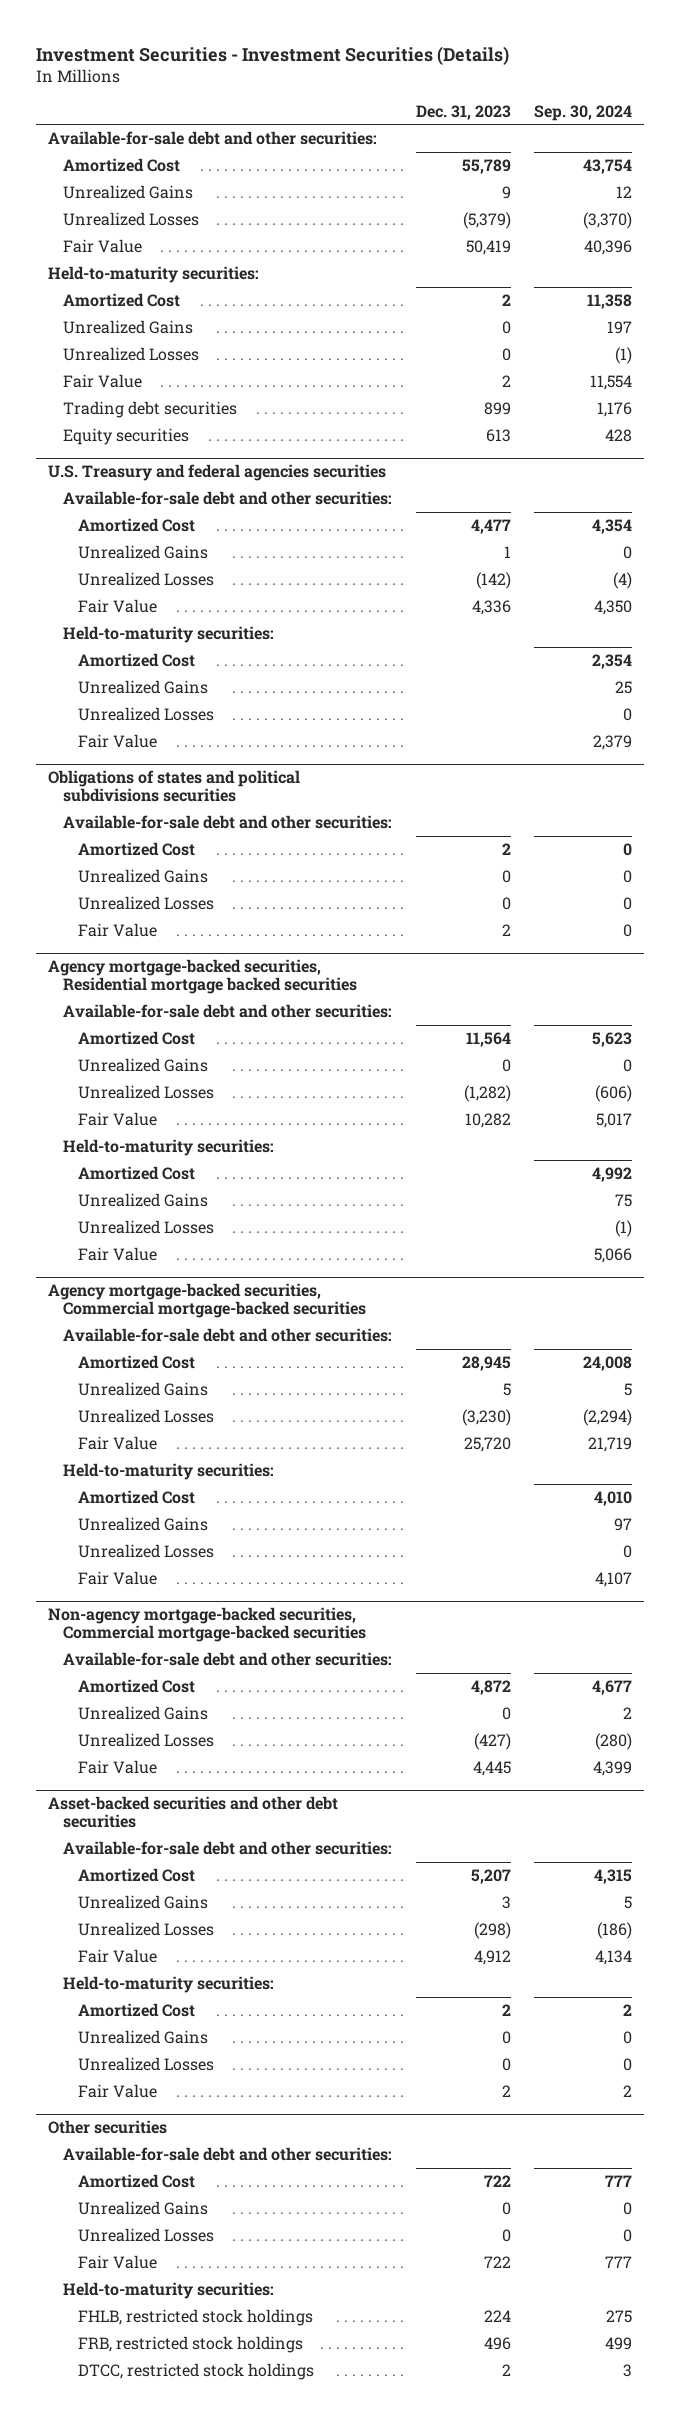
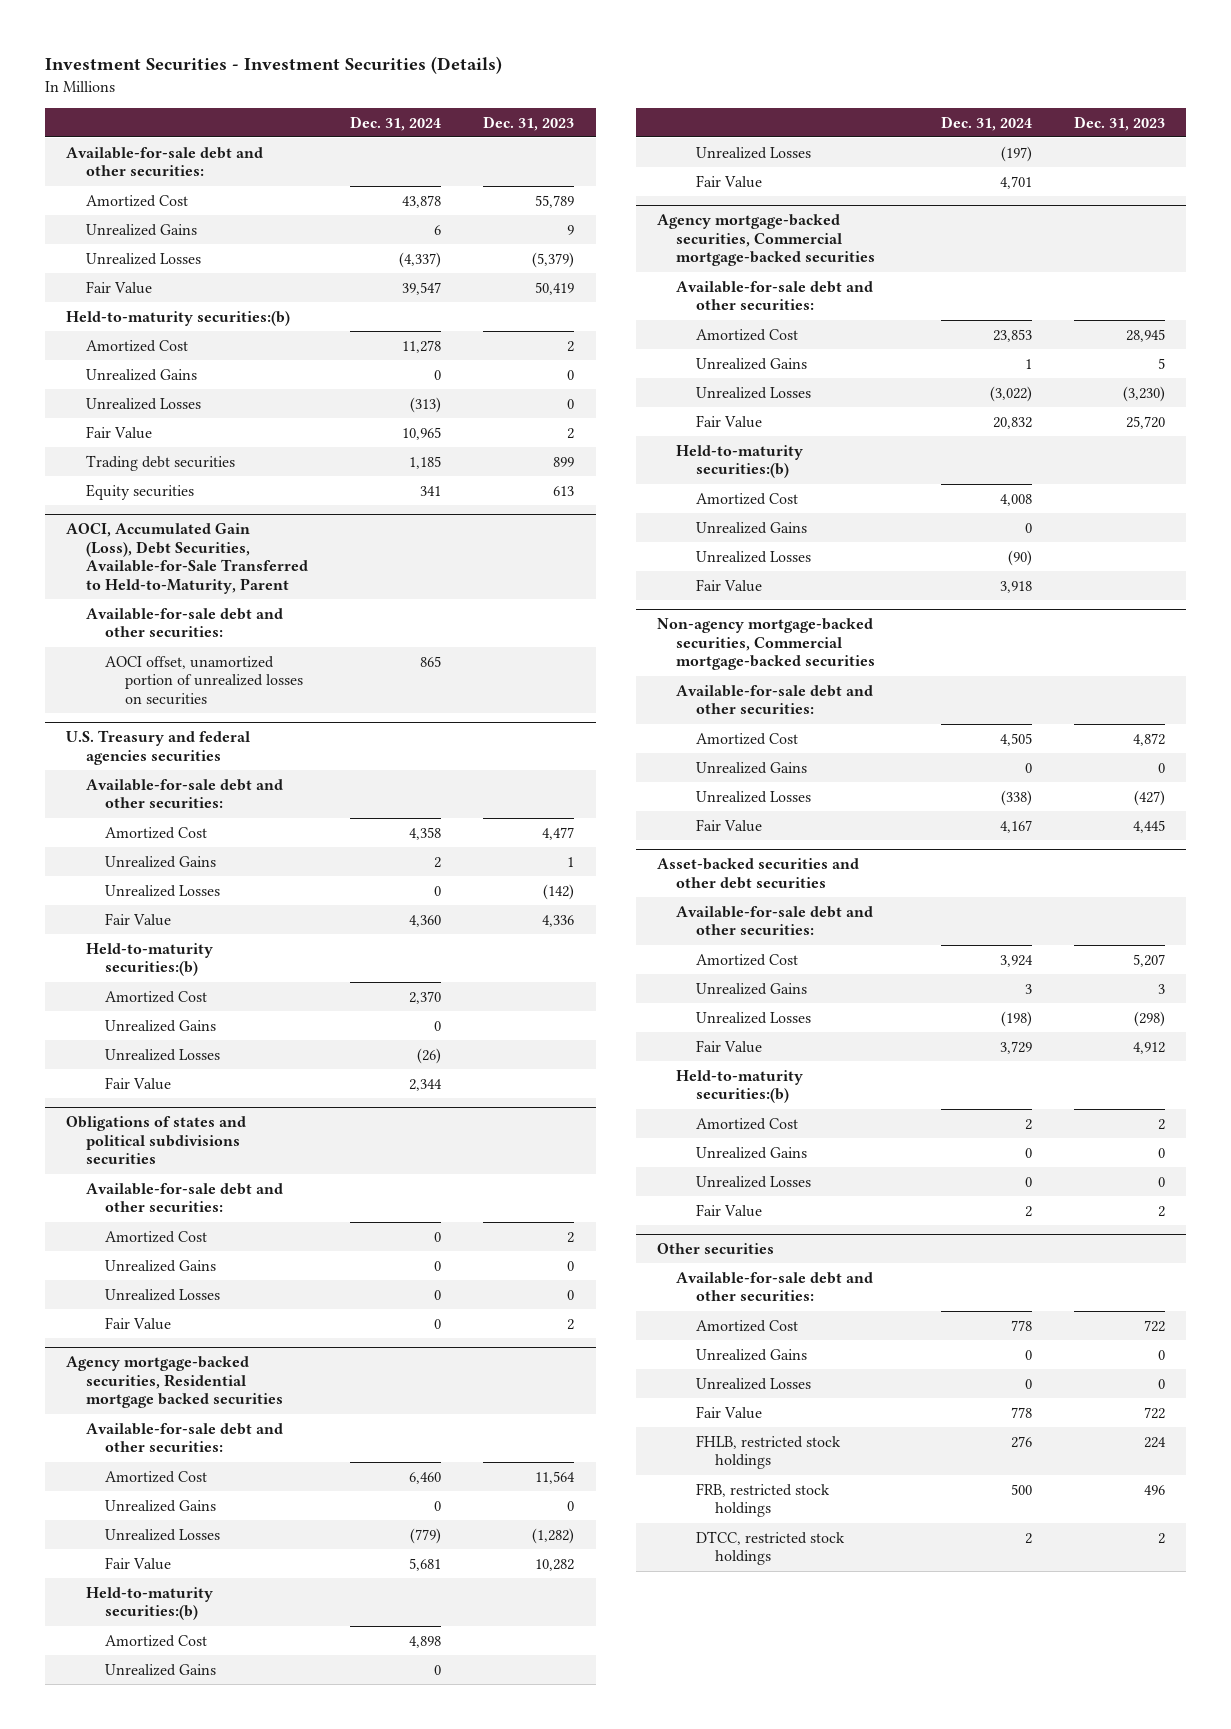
[534,104,633,121] Sep. 30, 2024 -> none
none -> [350,115,442,131] Dec. 31, 2024
[48,265,260,283] Held-to-maturity securities: -> [66,310,291,326] Held-to-maturity securities:(b)
none -> [66,523,308,594] AOCI, Accumulated Gain (Loss), Debt Securities, Available-for-Sale Transferred to Held-to-Maturity, Parent
none -> [85,607,283,638] Available-for-sale debt and other securities:
none -> [105,655,303,706] AOCI offset, unamortized portion of unrealized losses on securities
[63,625,275,643] Held-to-maturity securities: -> [85,942,213,977] Held-to-maturity securities:(b)
[63,1138,275,1156] Held-to-maturity securities: -> [85,1586,213,1621] Held-to-maturity securities:(b)
[63,1462,275,1480] Held-to-maturity securities: -> [676,444,804,479] Held-to-maturity securities:(b)
[63,1975,275,1993] Held-to-maturity securities: -> [676,1069,804,1104] Held-to-maturity securities:(b)
[63,2281,275,2299] Held-to-maturity securities: -> none

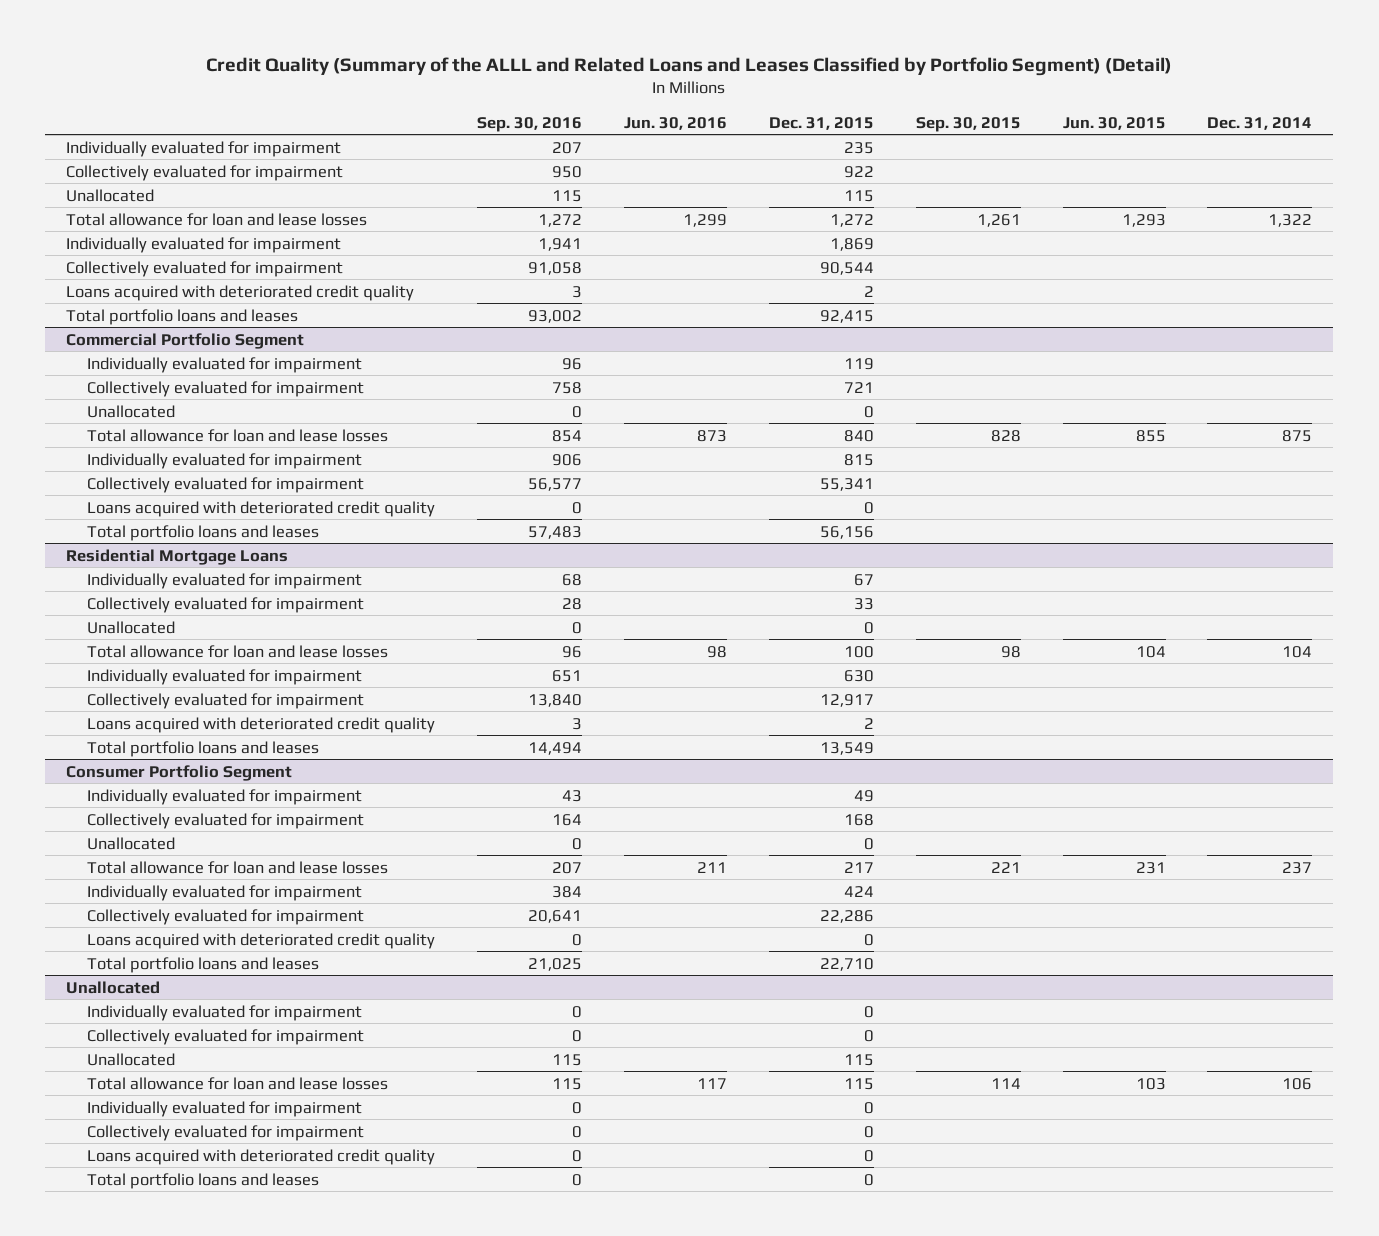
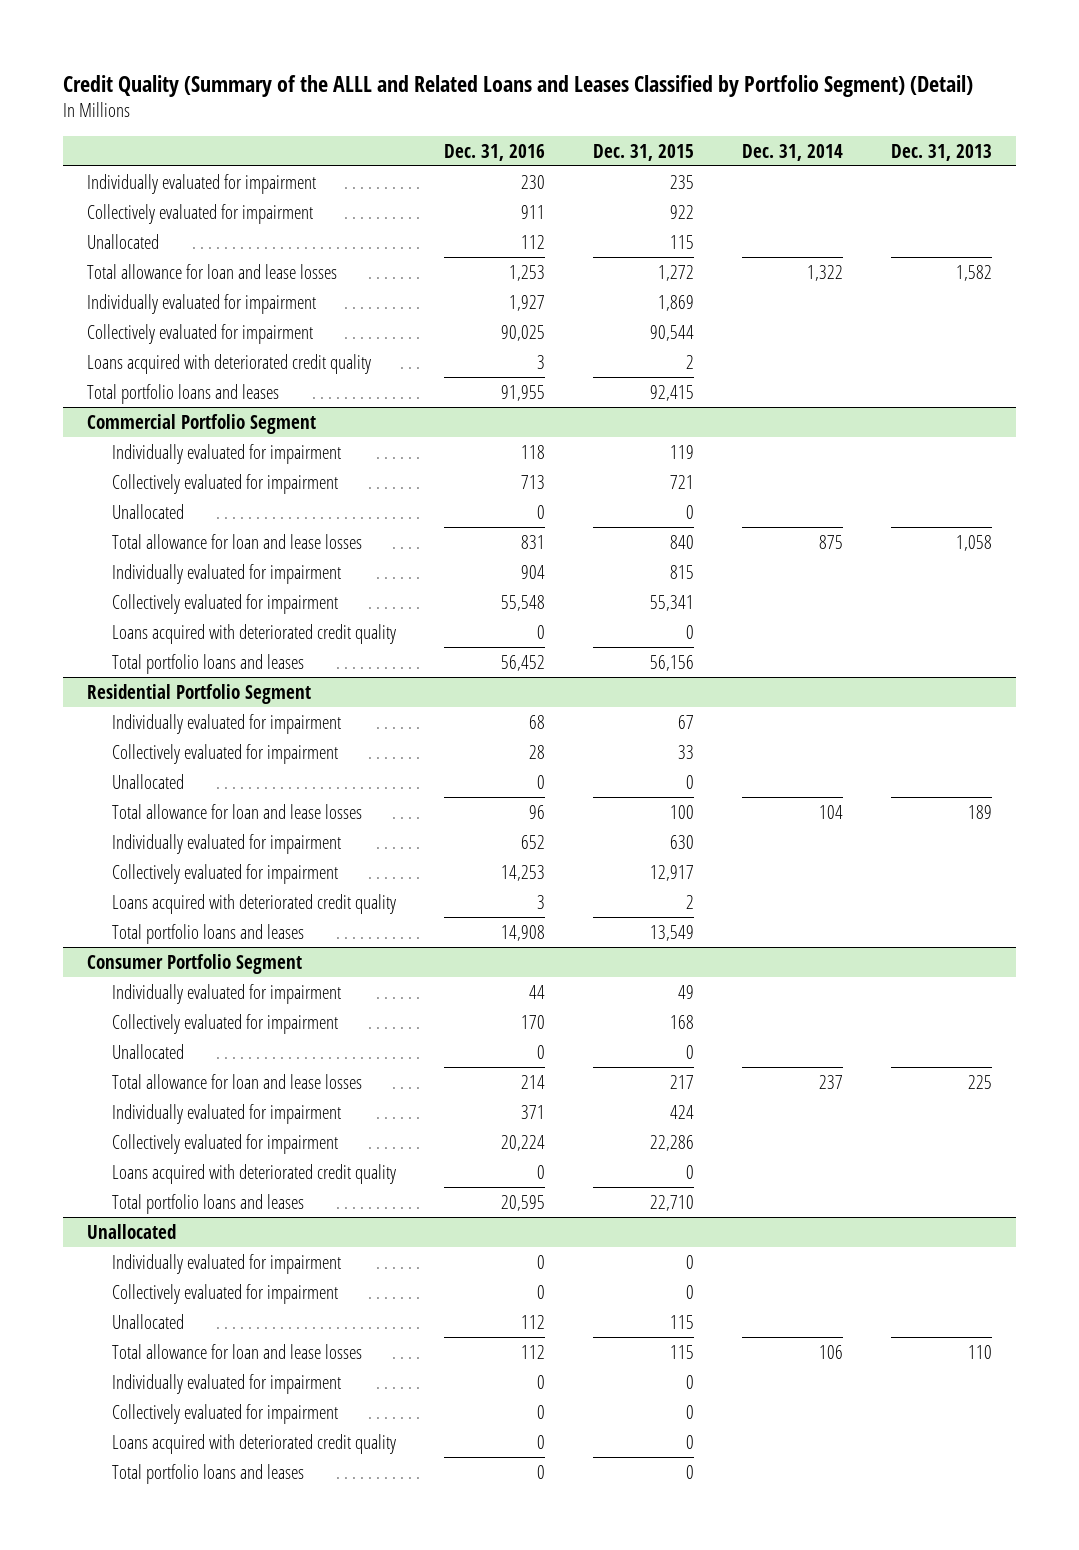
[476,116,582,132] Sep. 30, 2016 -> none
[623,116,727,130] Jun. 30, 2016 -> none
[915,116,1021,132] Sep. 30, 2015 -> none
[1062,116,1166,130] Jun. 30, 2015 -> none
none -> [444,143,546,161] Dec. 31, 2016
none -> [891,143,993,161] Dec. 31, 2013
[66,548,289,565] Residential Mortgage Loans -> [86,683,311,704] Residential Portfolio Segment

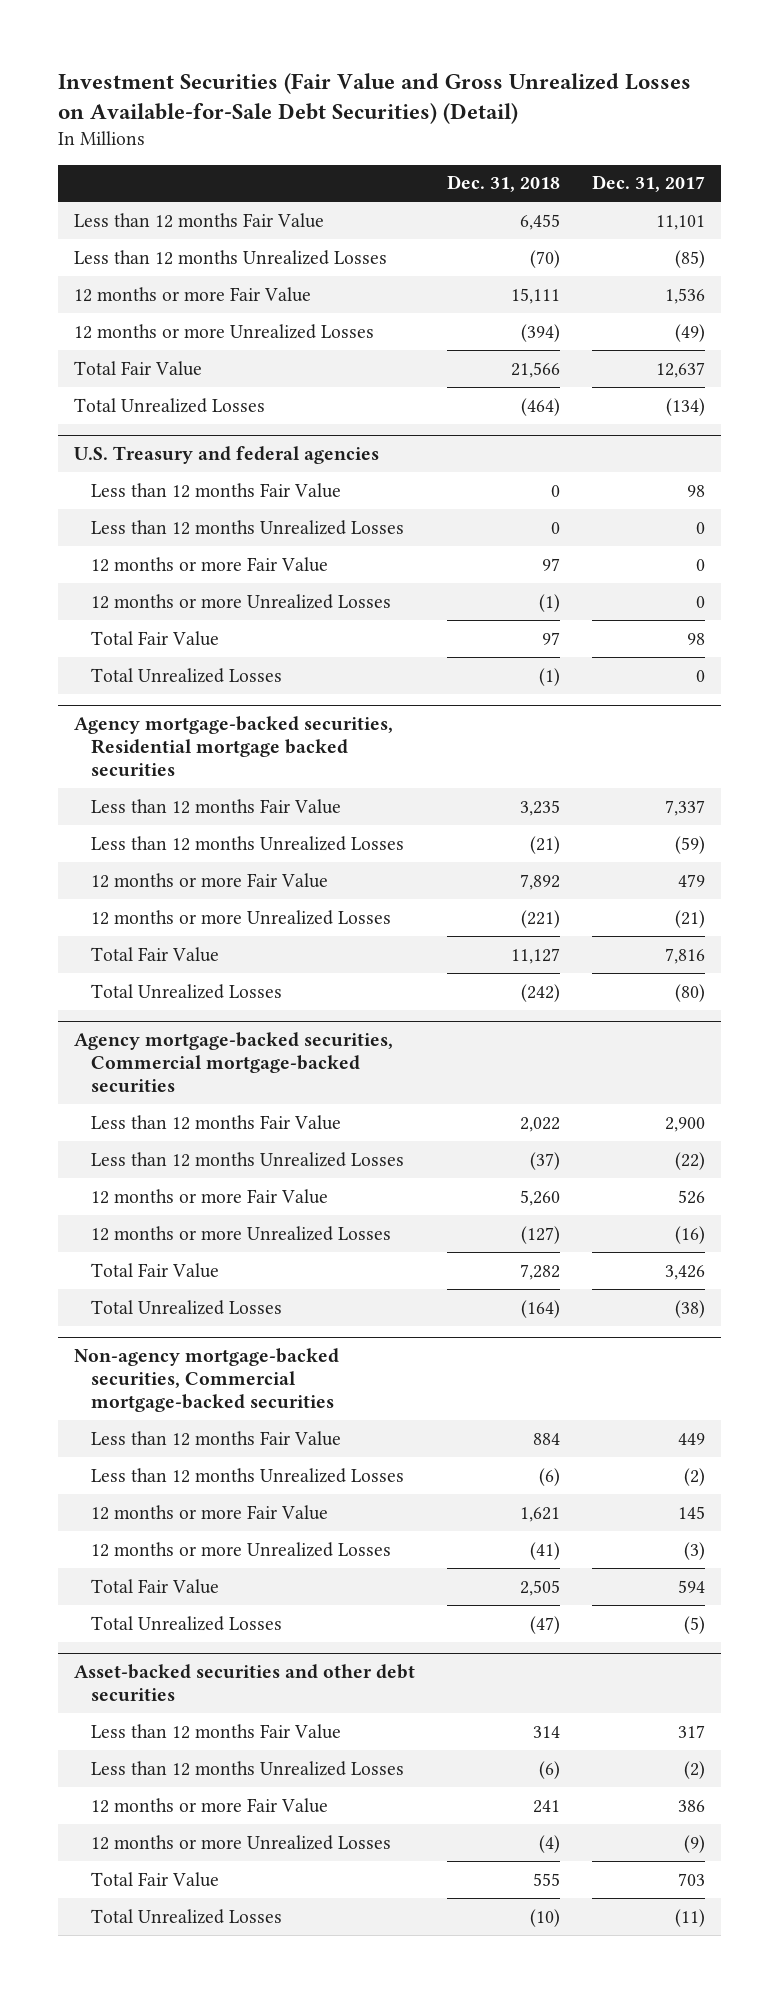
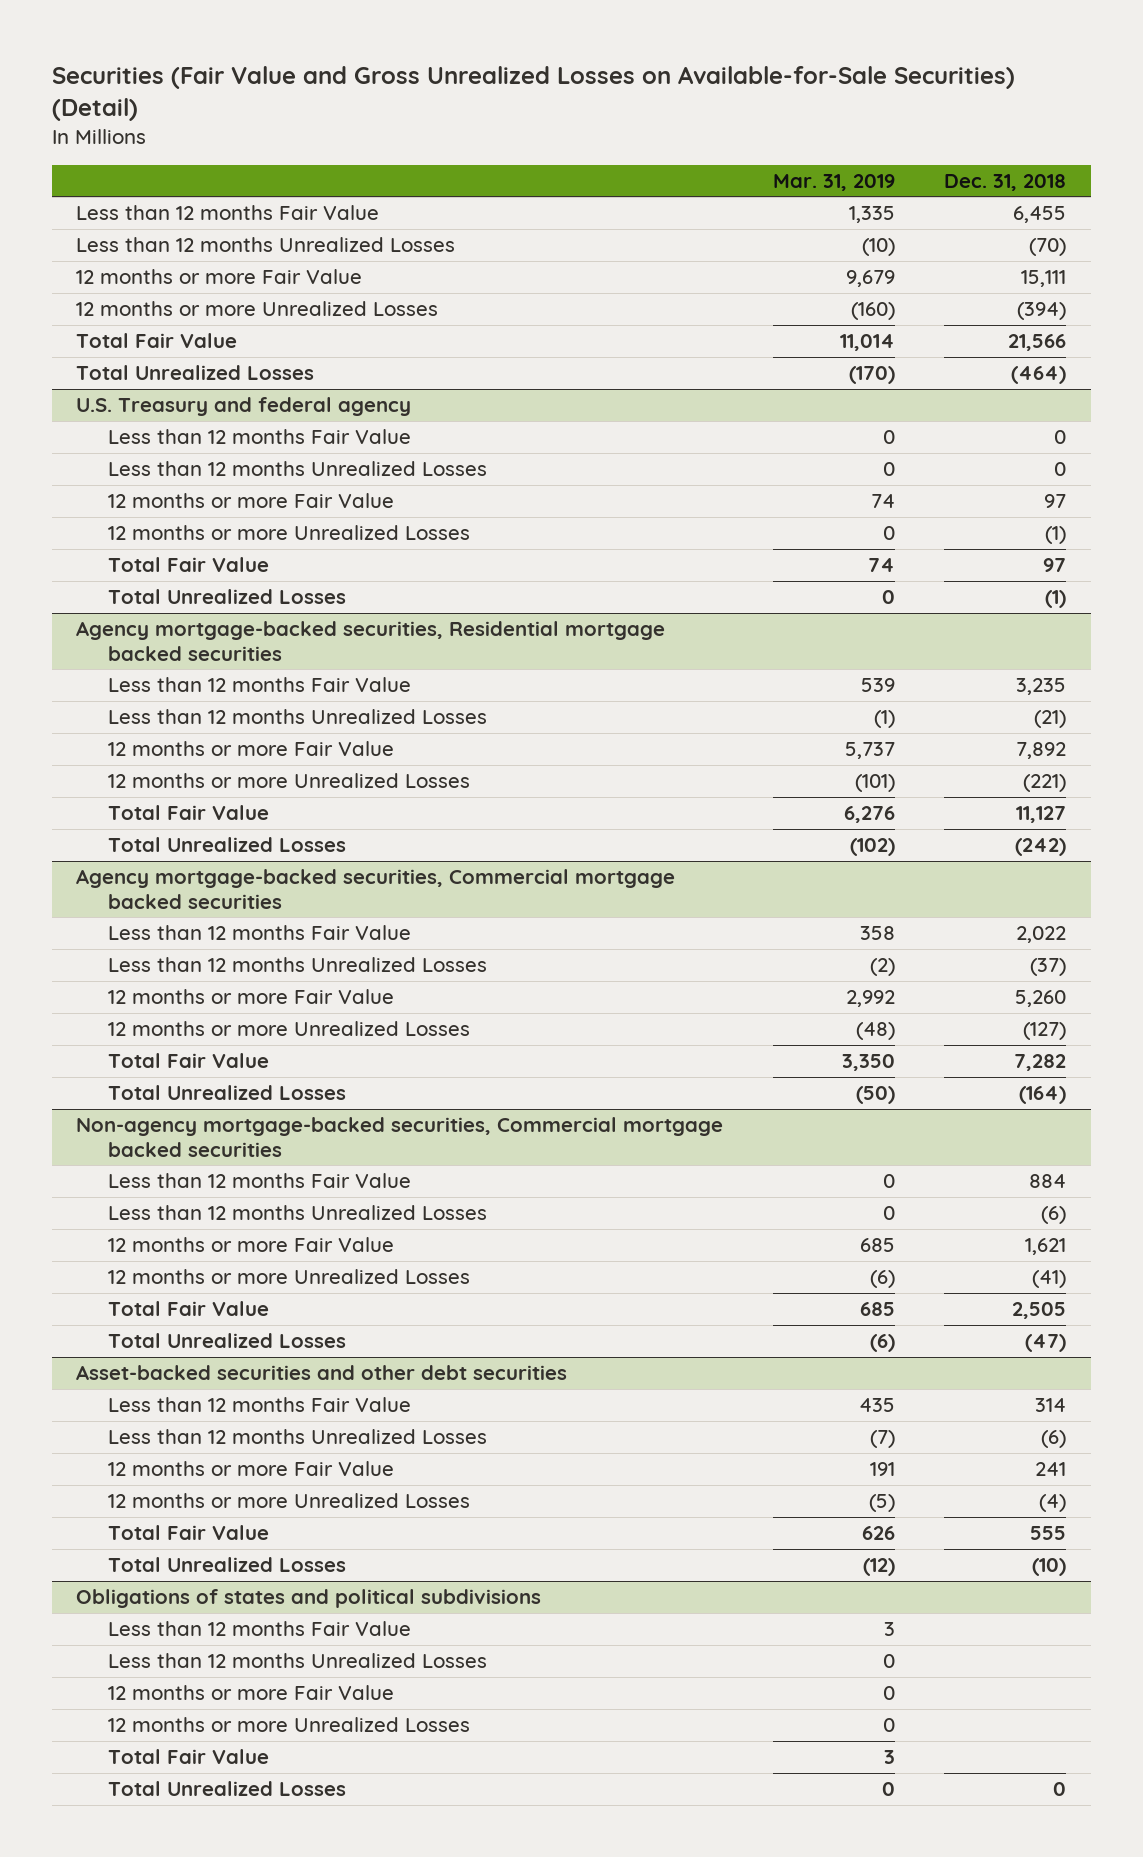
[58,72,692,124] Investment Securities (Fair Value and Gross Unrealized Losses on Available-for-Sale Debt Securities) (Detail) -> [51,65,1015,121] Securities (Fair Value and Gross Unrealized Losses on Available-for-Sale Securities) (Detail)
[591,175,705,193] Dec. 31, 2017 -> none
none -> [772,173,895,191] Mar. 31, 2019
[74,446,380,465] U.S. Treasury and federal agencies -> [76,397,412,417] U.S. Treasury and federal agency
[74,1032,394,1093] Agency mortgage-backed securities, Commercial mortgage-backed securities -> [76,869,676,909] Agency mortgage-backed securities, Commercial mortgage backed securities
[74,1348,340,1412] Non-agency mortgage-backed securities, Commercial mortgage-backed securities -> [76,1117,724,1157] Non-agency mortgage-backed securities, Commercial mortgage backed securities
none -> [76,1589,542,1609] Obligations of states and political subdivisions
none -> [107,1621,411,1637] Less than 12 months Fair Value
none -> [107,1653,487,1669] Less than 12 months Unrealized Losses
none -> [107,1685,394,1701] 12 months or more Fair Value
none -> [107,1717,470,1733] 12 months or more Unrealized Losses
none -> [107,1749,269,1765] Total Fair Value
none -> [107,1781,346,1797] Total Unrealized Losses

